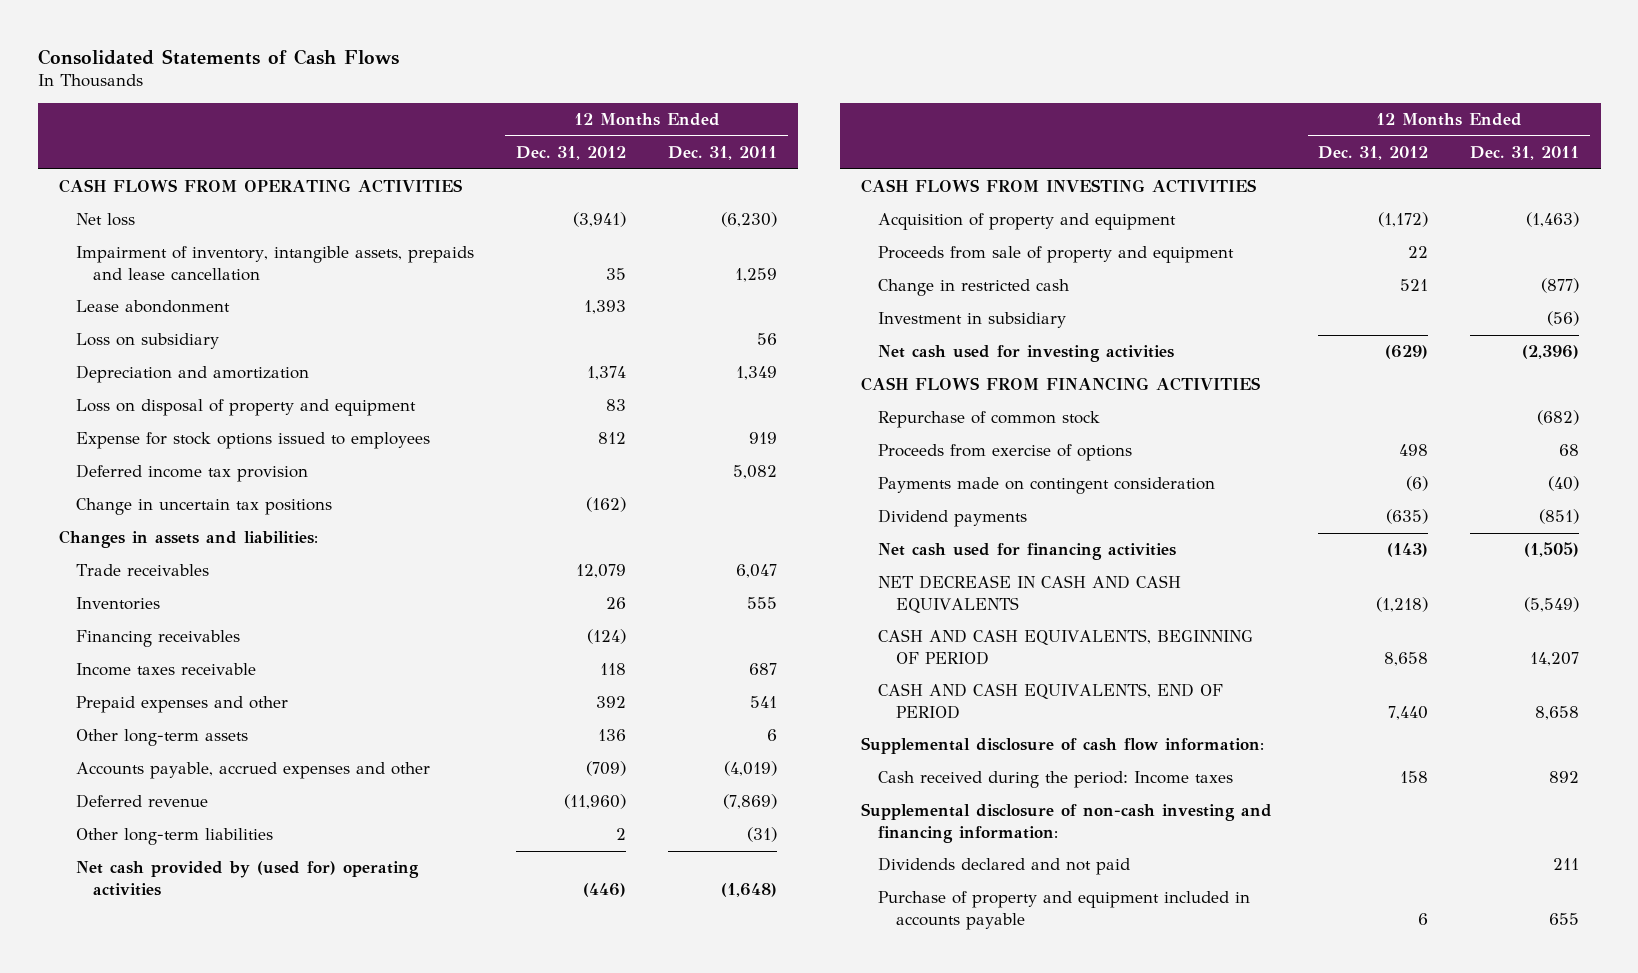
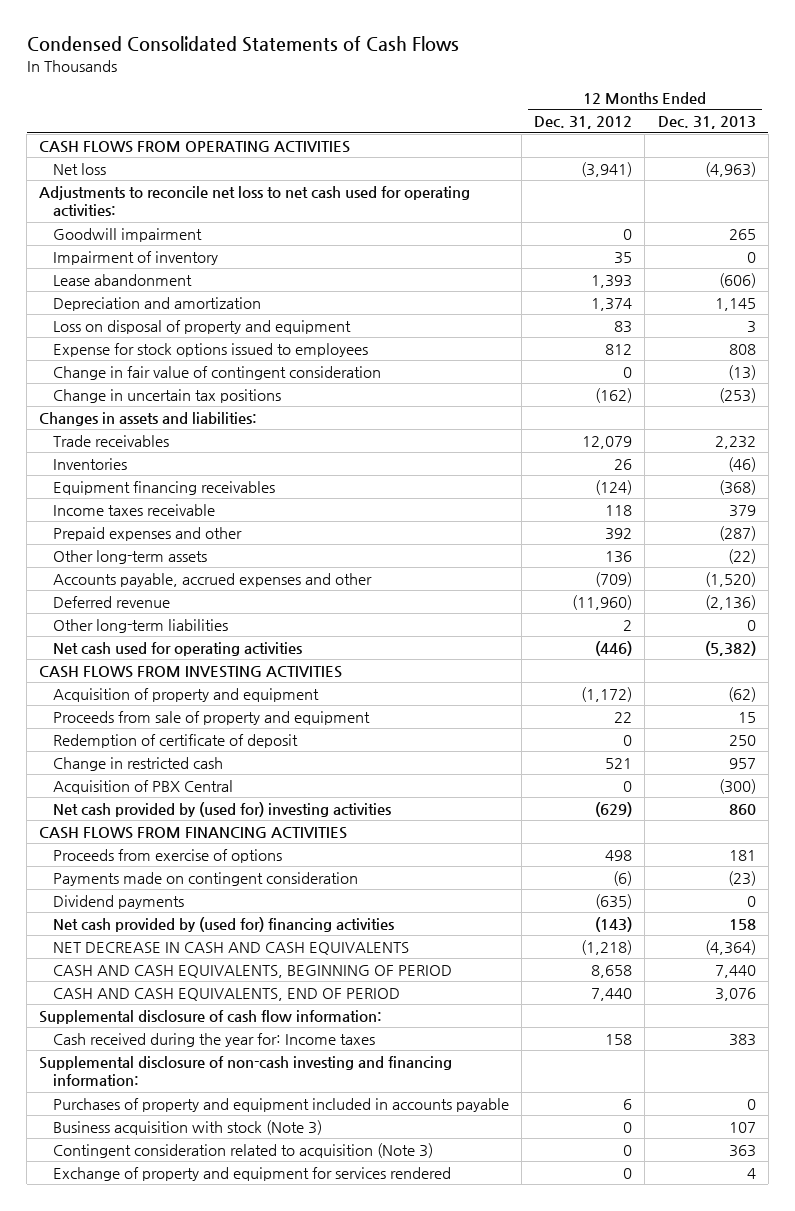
[37,48,399,65] Consolidated Statements of Cash Flows -> [26,36,459,53] Condensed Consolidated Statements of Cash Flows
[668,146,778,161] Dec. 31, 2011 -> none
none -> [657,116,756,130] Dec. 31, 2013
[75,246,474,281] Impairment of inventory, intangible assets, prepaids and lease cancellation -> none
[75,333,219,350] Loss on subsidiary -> none
none -> [39,185,471,217] Adjustments to reconcile net loss to net cash used for operating activities:
none -> [52,227,202,242] Goodwill impairment
none -> [52,250,218,265] Impairment of inventory
[75,300,230,314] Lease abondonment -> [52,273,192,286] Lease abandonment
[75,464,308,483] Deferred income tax provision -> none
none -> [52,365,381,380] Change in fair value of contingent consideration
[75,630,240,648] Financing receivables -> [52,480,275,495] Equipment financing receivables
[75,861,419,896] Net cash provided by (used for) operating activities -> [52,641,302,656] Net cash used for operating activities
none -> [52,733,298,748] Redemption of certificate of deposit
[878,312,1067,329] Investment in subsidiary -> none
none -> [52,779,233,794] Acquisition of PBX Central
[878,345,1175,363] Net cash used for investing activities -> [52,801,391,817] Net cash provided by (used for) investing activities
[878,411,1101,429] Repurchase of common stock -> none
[878,543,1177,561] Net cash used for financing activities -> [52,916,394,932] Net cash provided by (used for) financing activities
[878,771,1234,789] Cash received during the period: Income taxes -> [52,1032,375,1047] Cash received during the year for: Income taxes
[878,857,1131,876] Dividends declared and not paid -> none
[878,891,1251,930] Purchase of property and equipment included in accounts payable -> [52,1097,509,1112] Purchases of property and equipment included in accounts payable
none -> [52,1119,322,1135] Business acquisition with stock (Note 3)
none -> [52,1142,433,1158] Contingent consideration related to acquisition (Note 3)
none -> [52,1166,451,1181] Exchange of property and equipment for services rendered

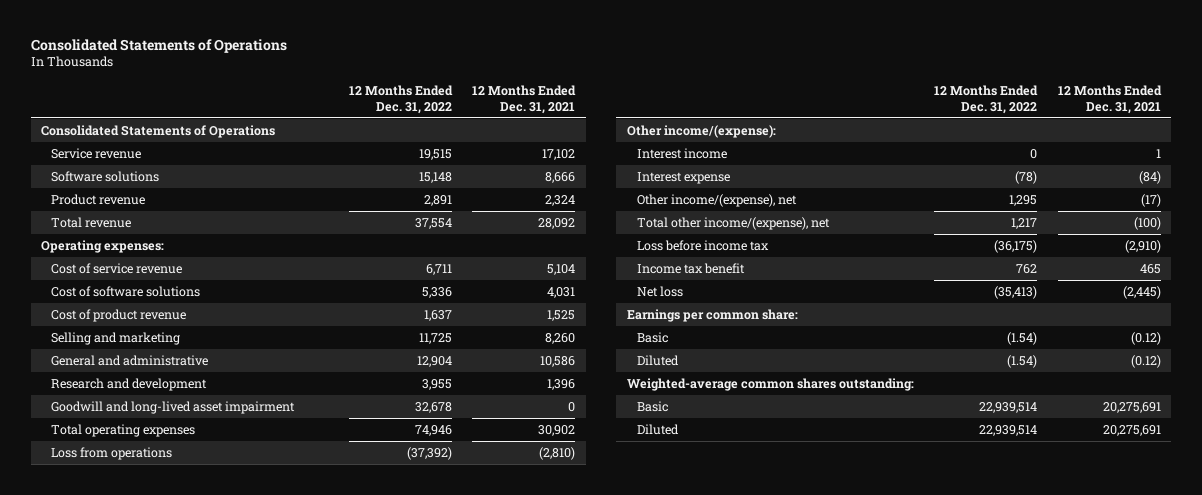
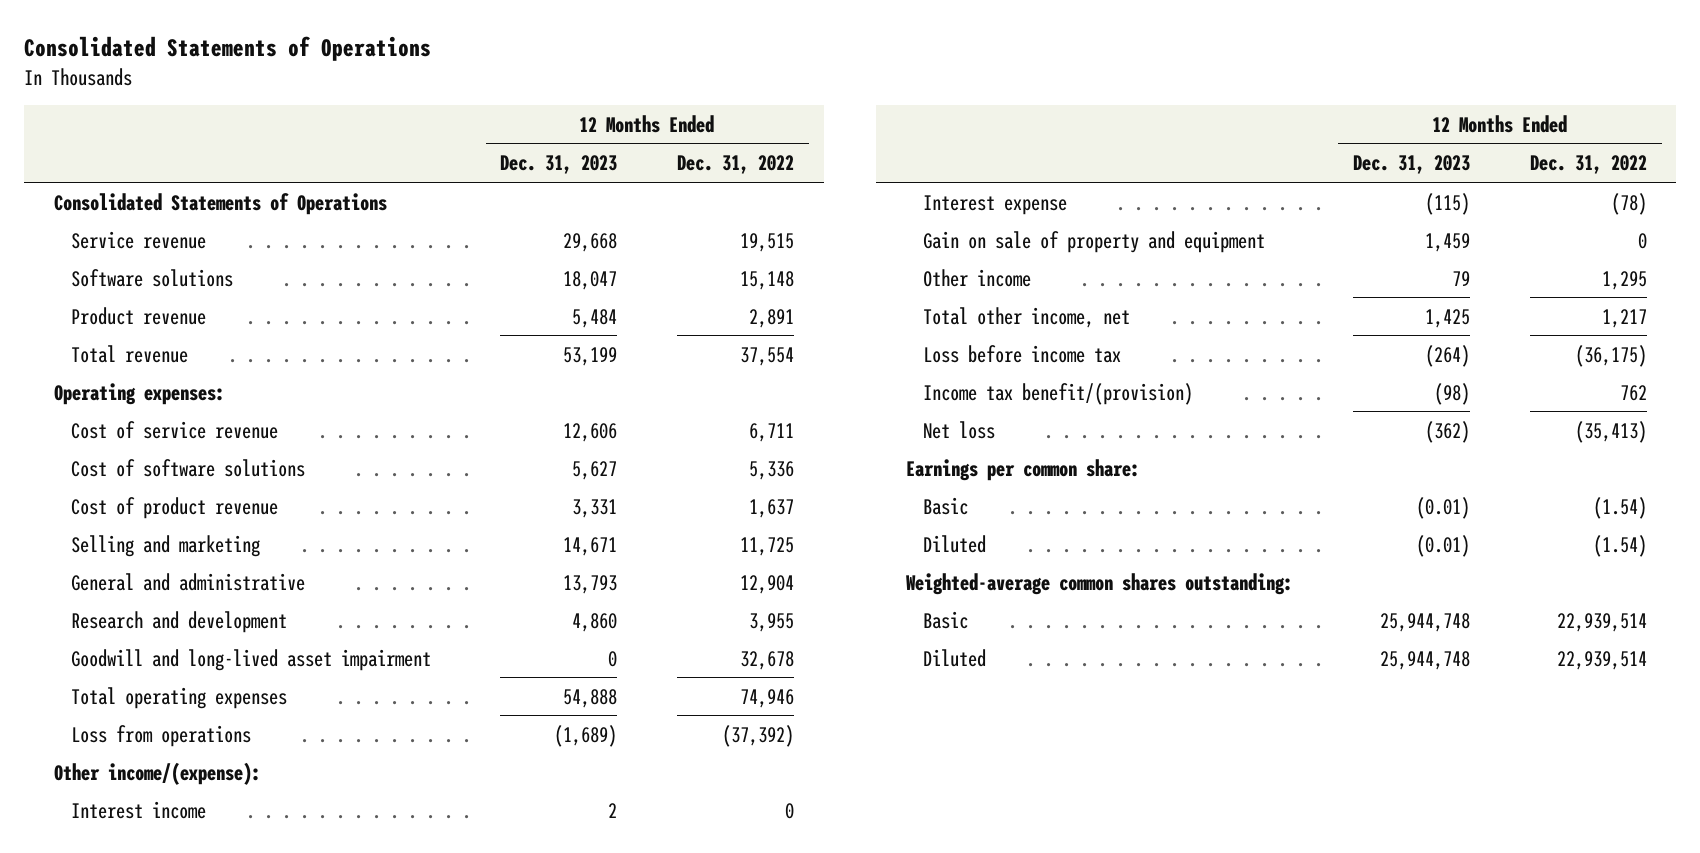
[472,84,577,114] 12 Months Ended Dec. 31, 2021 -> none
none -> [500,155,618,175] Dec. 31, 2023
none -> [923,230,1266,253] Gain on sale of property and equipment
[637,193,798,207] Other income/(expense), net -> [923,268,1032,287] Other income
[637,216,831,230] Total other income/(expense), net -> [923,306,1131,328] Total other income, net
[637,262,746,274] Income tax benefit -> [923,382,1194,405] Income tax benefit/(provision)

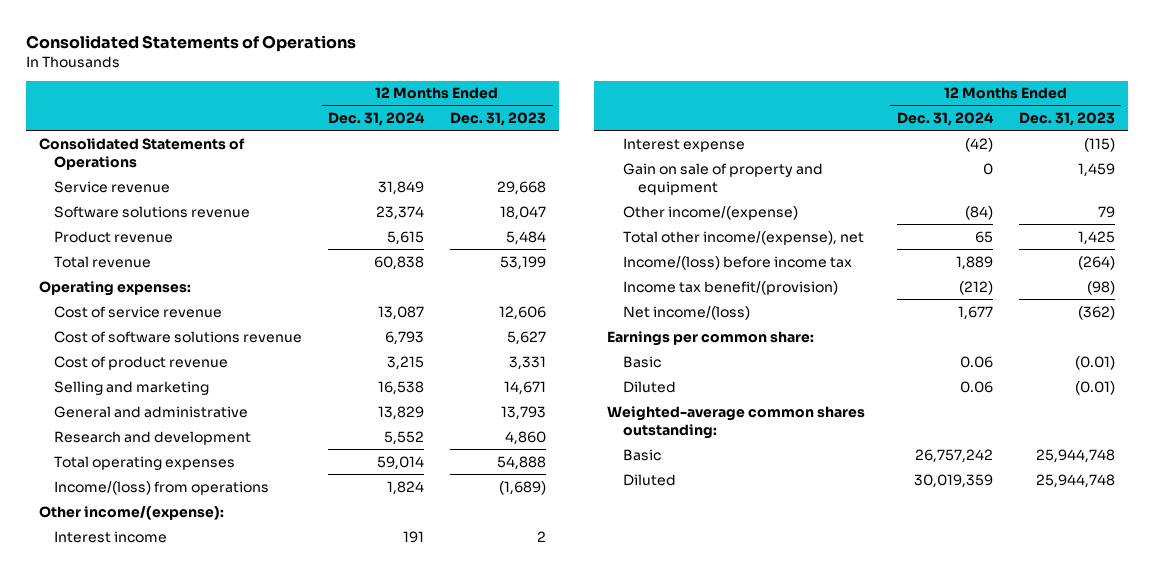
[677,155,795,175] Dec. 31, 2022 -> none
none -> [328,112,426,127] Dec. 31, 2024
[70,268,233,287] Software solutions -> [54,205,251,218] Software solutions revenue
[70,458,305,477] Cost of software solutions -> [54,330,303,343] Cost of software solutions revenue
[70,648,431,671] Goodwill and long-lived asset impairment -> none
[70,724,251,747] Loss from operations -> [54,480,270,495] Income/(loss) from operations
[923,268,1032,287] Other income -> none
[923,306,1131,328] Total other income, net -> [622,205,798,220] Other income/(expense)
[1424,308,1470,328] 1,425 -> [1097,205,1115,218] 79
none -> [622,230,864,245] Total other income/(expense), net
[923,344,1122,363] Loss before income tax -> [622,255,852,270] Income/(loss) before income tax
[923,420,996,439] Net loss -> [622,305,750,320] Net income/(loss)

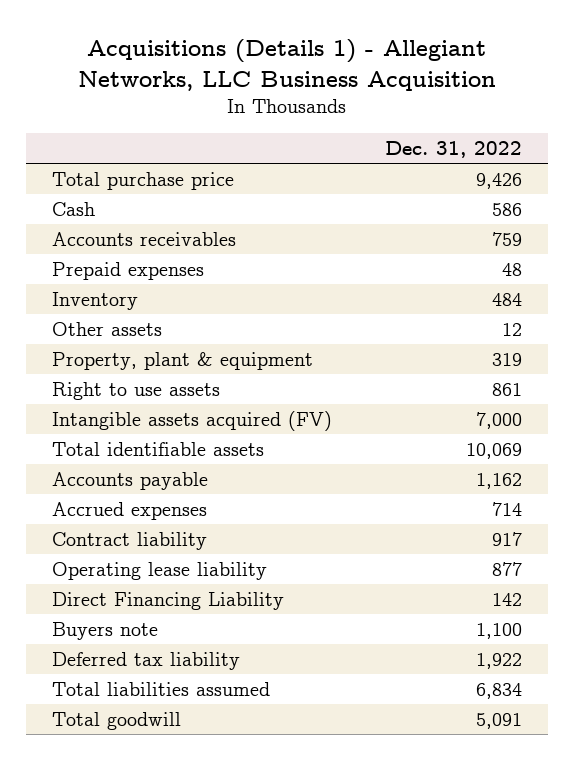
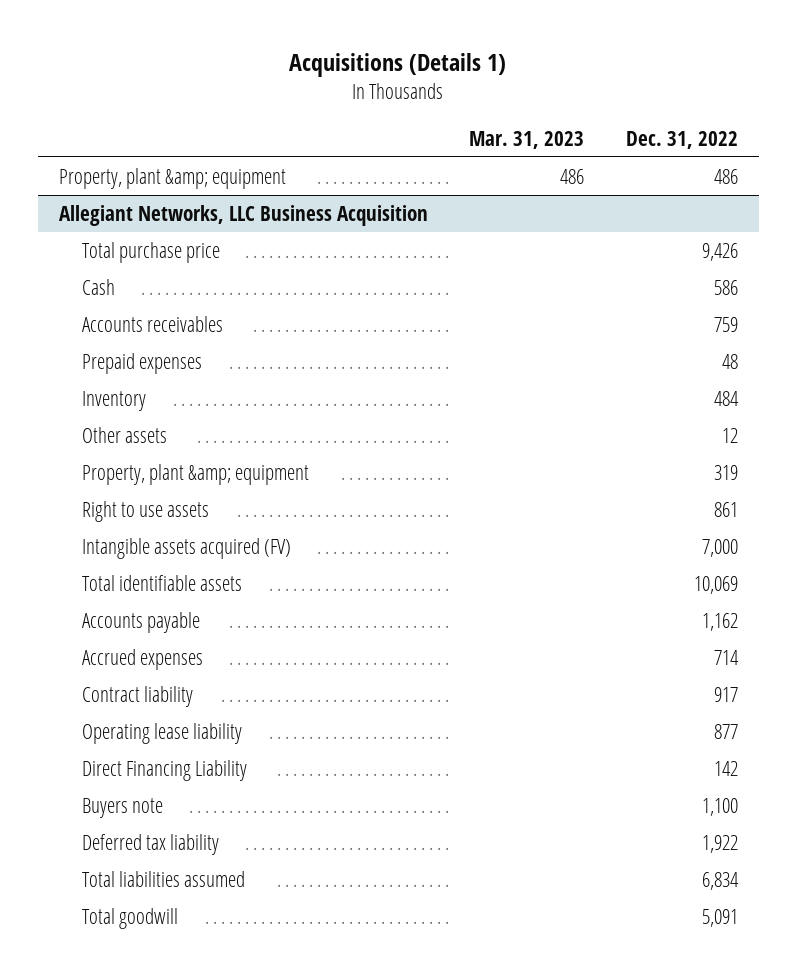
[78,39,497,91] Acquisitions (Details 1) - Allegiant Networks, LLC Business Acquisition -> [289,52,507,77] Acquisitions (Details 1)
none -> [469,130,585,149] Mar. 31, 2023
none -> [58,167,286,189] Property, plant &amp; equipment
none -> [58,204,428,226] Allegiant Networks, LLC Business Acquisition
[52,351,314,370] Property, plant & equipment -> [81,463,309,485] Property, plant &amp; equipment

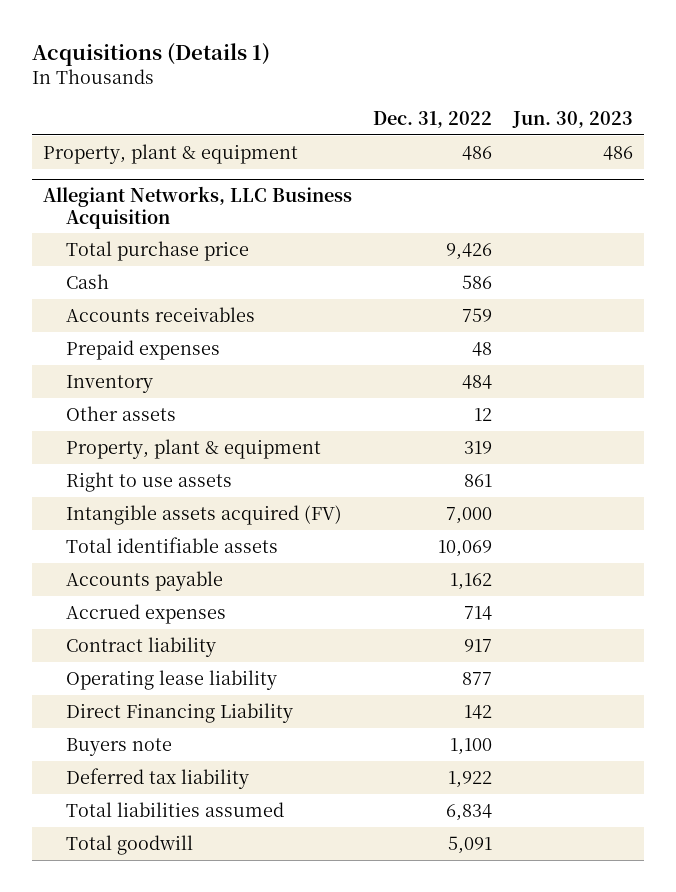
[469,130,585,149] Mar. 31, 2023 -> none
none -> [512,111,634,129] Jun. 30, 2023
[58,167,286,189] Property, plant &amp; equipment -> [42,143,298,164] Property, plant & equipment
[81,463,309,485] Property, plant &amp; equipment -> [65,438,321,459] Property, plant & equipment

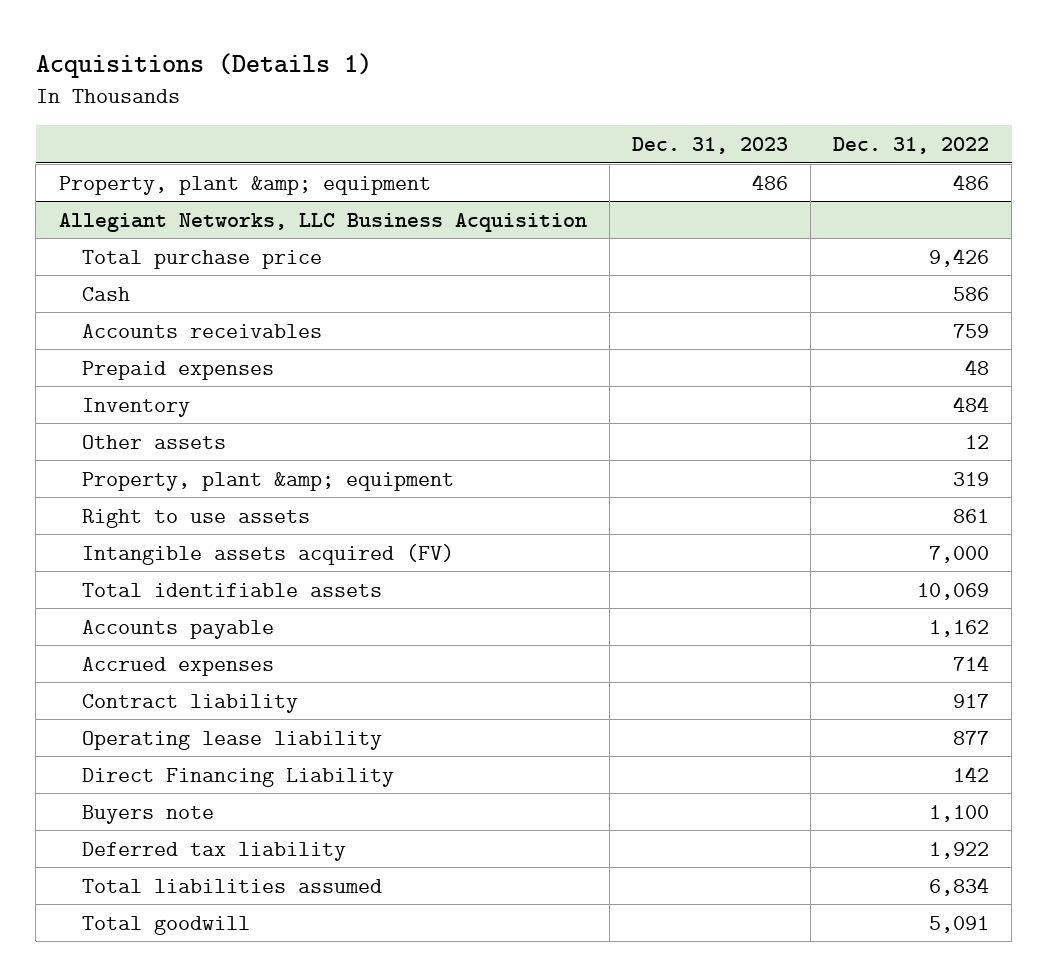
[512,111,634,129] Jun. 30, 2023 -> none
none -> [631,137,788,155] Dec. 31, 2023
[42,143,298,164] Property, plant & equipment -> [58,175,431,195] Property, plant &amp; equipment
[65,438,321,459] Property, plant & equipment -> [81,471,454,491] Property, plant &amp; equipment

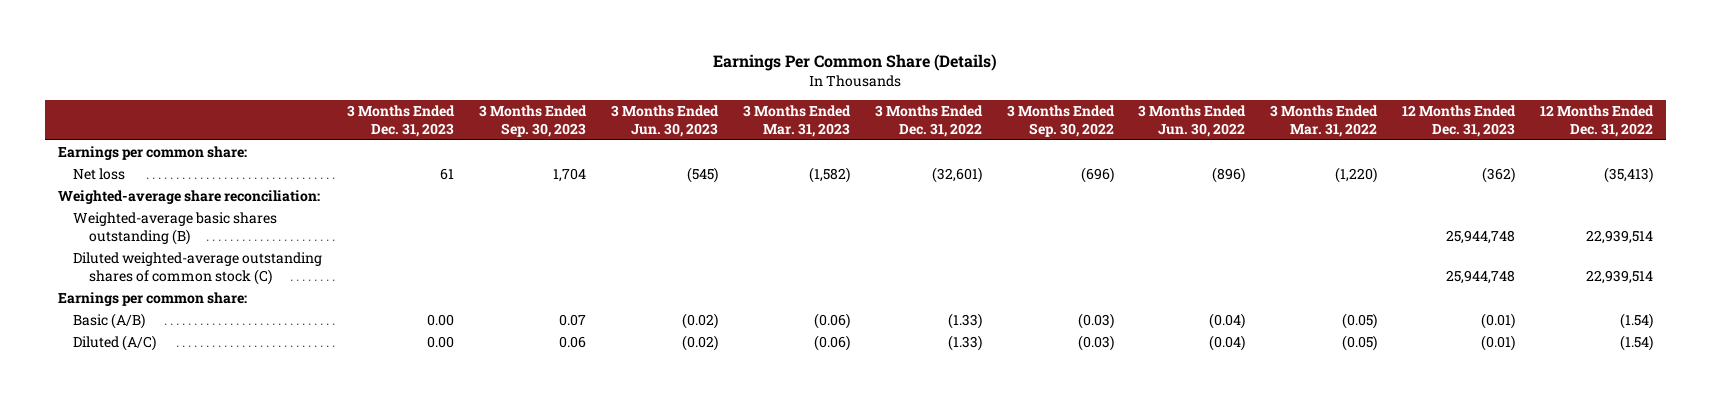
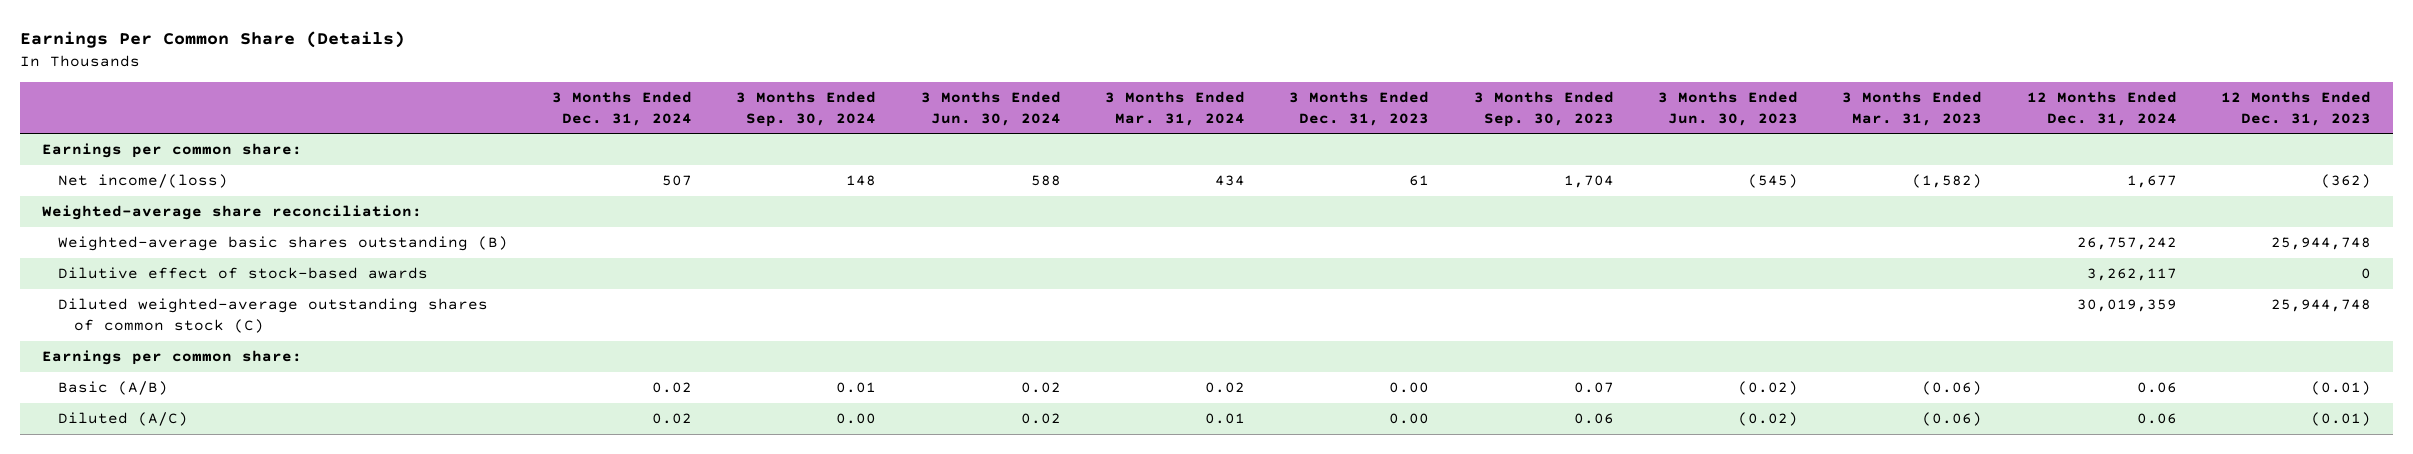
[874,105,983,137] 3 Months Ended Dec. 31, 2022 -> none
[1006,105,1115,137] 3 Months Ended Sep. 30, 2022 -> none
[1138,105,1247,137] 3 Months Ended Jun. 30, 2022 -> none
[1270,105,1379,137] 3 Months Ended Mar. 31, 2022 -> none
[1540,105,1655,137] 12 Months Ended Dec. 31, 2022 -> none
none -> [552,91,693,126] 3 Months Ended Dec. 31, 2024
none -> [736,91,877,127] 3 Months Ended Sep. 30, 2024
none -> [920,91,1061,126] 3 Months Ended Jun. 30, 2024
none -> [1105,91,1246,126] 3 Months Ended Mar. 31, 2024
none -> [2026,91,2177,126] 12 Months Ended Dec. 31, 2024
[73,168,126,181] Net loss -> [57,174,228,189] Net income/(loss)
none -> [57,267,428,280] Dilutive effect of stock-based awards

